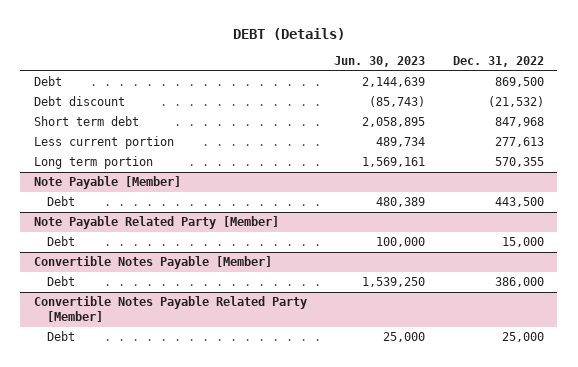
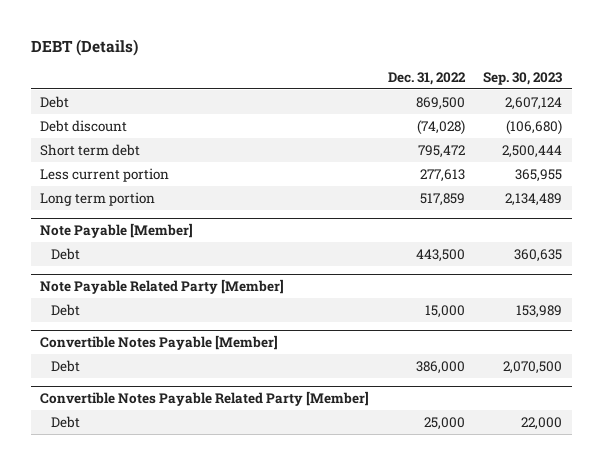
[334,56,426,68] Jun. 30, 2023 -> none
none -> [483,71,563,85] Sep. 30, 2023
[487,96,544,108] (21,532) -> [416,119,465,135] (74,028)
[494,117,544,128] 847,968 -> [417,144,465,158] 795,472
[494,157,544,168] 570,355 -> [419,192,465,206] 517,859

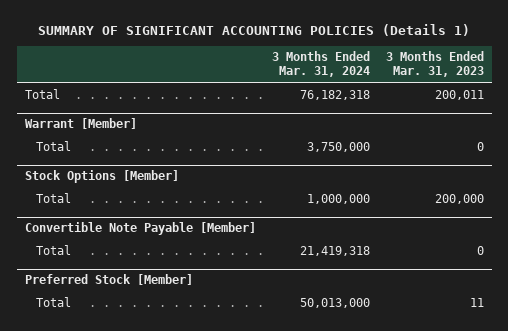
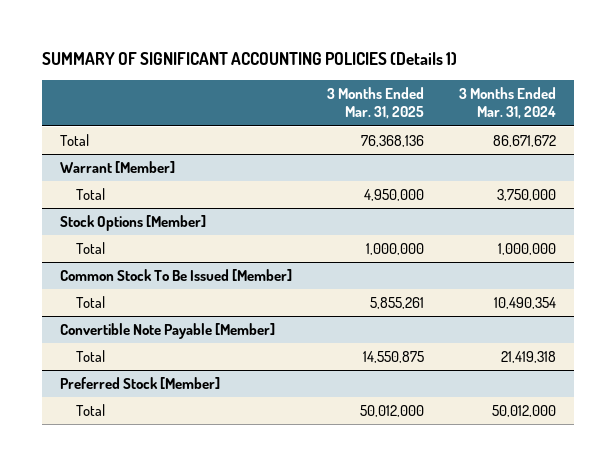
[385,51,484,78] 3 Months Ended Mar. 31, 2023 -> none
none -> [327,87,425,120] 3 Months Ended Mar. 31, 2025
[299,90,370,101] 76,182,318 -> [493,135,557,148] 86,671,672
none -> [59,269,292,282] Common Stock To Be Issued [Member]
none -> [76,296,106,309] Total
[299,298,370,309] 50,013,000 -> [492,405,557,418] 50,012,000

